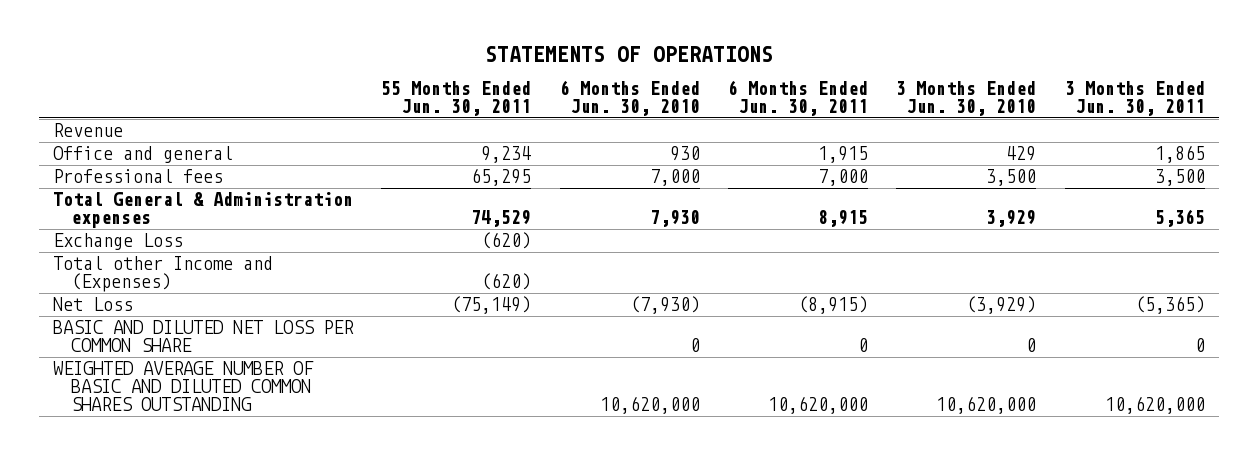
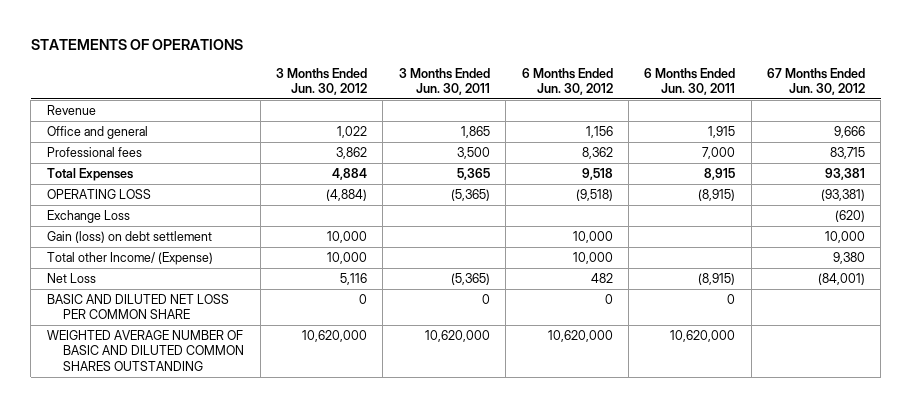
[381,81,532,117] 55 Months Ended Jun. 30, 2011 -> none
[559,80,700,117] 6 Months Ended Jun. 30, 2010 -> none
[896,81,1037,117] 3 Months Ended Jun. 30, 2010 -> none
none -> [276,67,368,96] 3 Months Ended Jun. 30, 2012
none -> [521,67,613,96] 6 Months Ended Jun. 30, 2012
none -> [767,67,866,96] 67 Months Ended Jun. 30, 2012
[52,192,353,229] Total General & Administration expenses -> [46,167,133,181] Total Expenses
none -> [46,188,151,199] OPERATING LOSS
none -> [46,230,212,243] Gain (loss) on debt settlement
[52,256,273,293] Total other Income and (Expenses) -> [46,251,213,265] Total other Income/ (Expense)

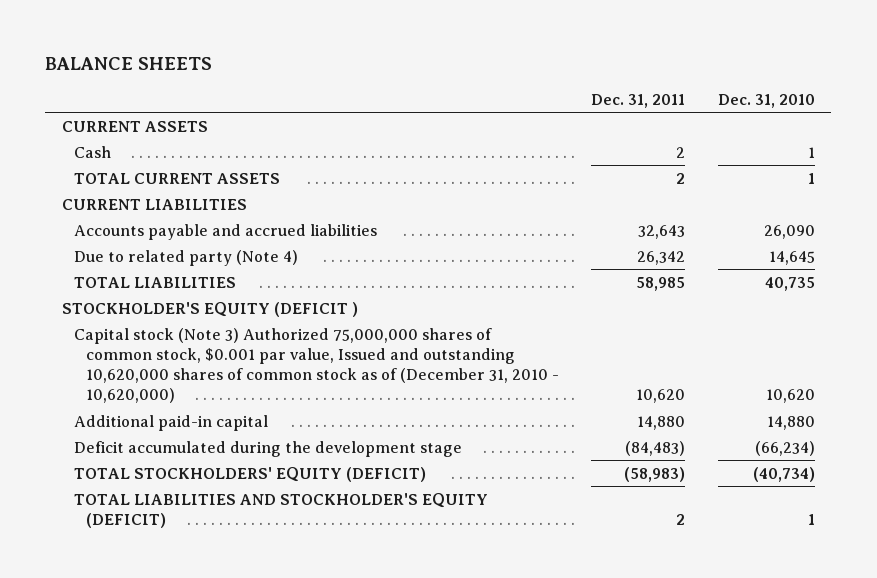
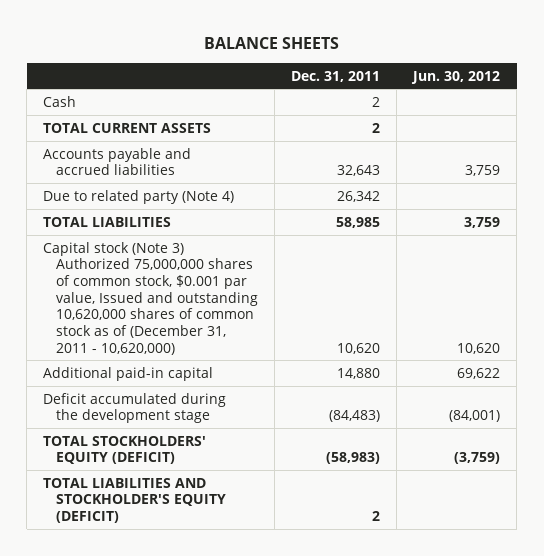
[718,93,816,108] Dec. 31, 2010 -> none
none -> [411,70,501,84] Jun. 30, 2012
[61,120,208,132] CURRENT ASSETS -> none
[61,198,247,210] CURRENT LIABILITIES -> none
[61,301,358,317] STOCKHOLDER'S EQUITY (DEFICIT ) -> none
[73,327,559,404] Capital stock (Note 3) Authorized 75,000,000 shares of common stock, $0.001 par value, Issued and outstanding 10,620,000 shares of common stock as of (December 31, 2010 - 10,620,000) -> [43,241,259,355] Capital stock (Note 3) Authorized 75,000,000 shares of common stock, $0.001 par value, Issued and outstanding 10,620,000 shares of common stock as of (December 31, 2011 - 10,620,000)

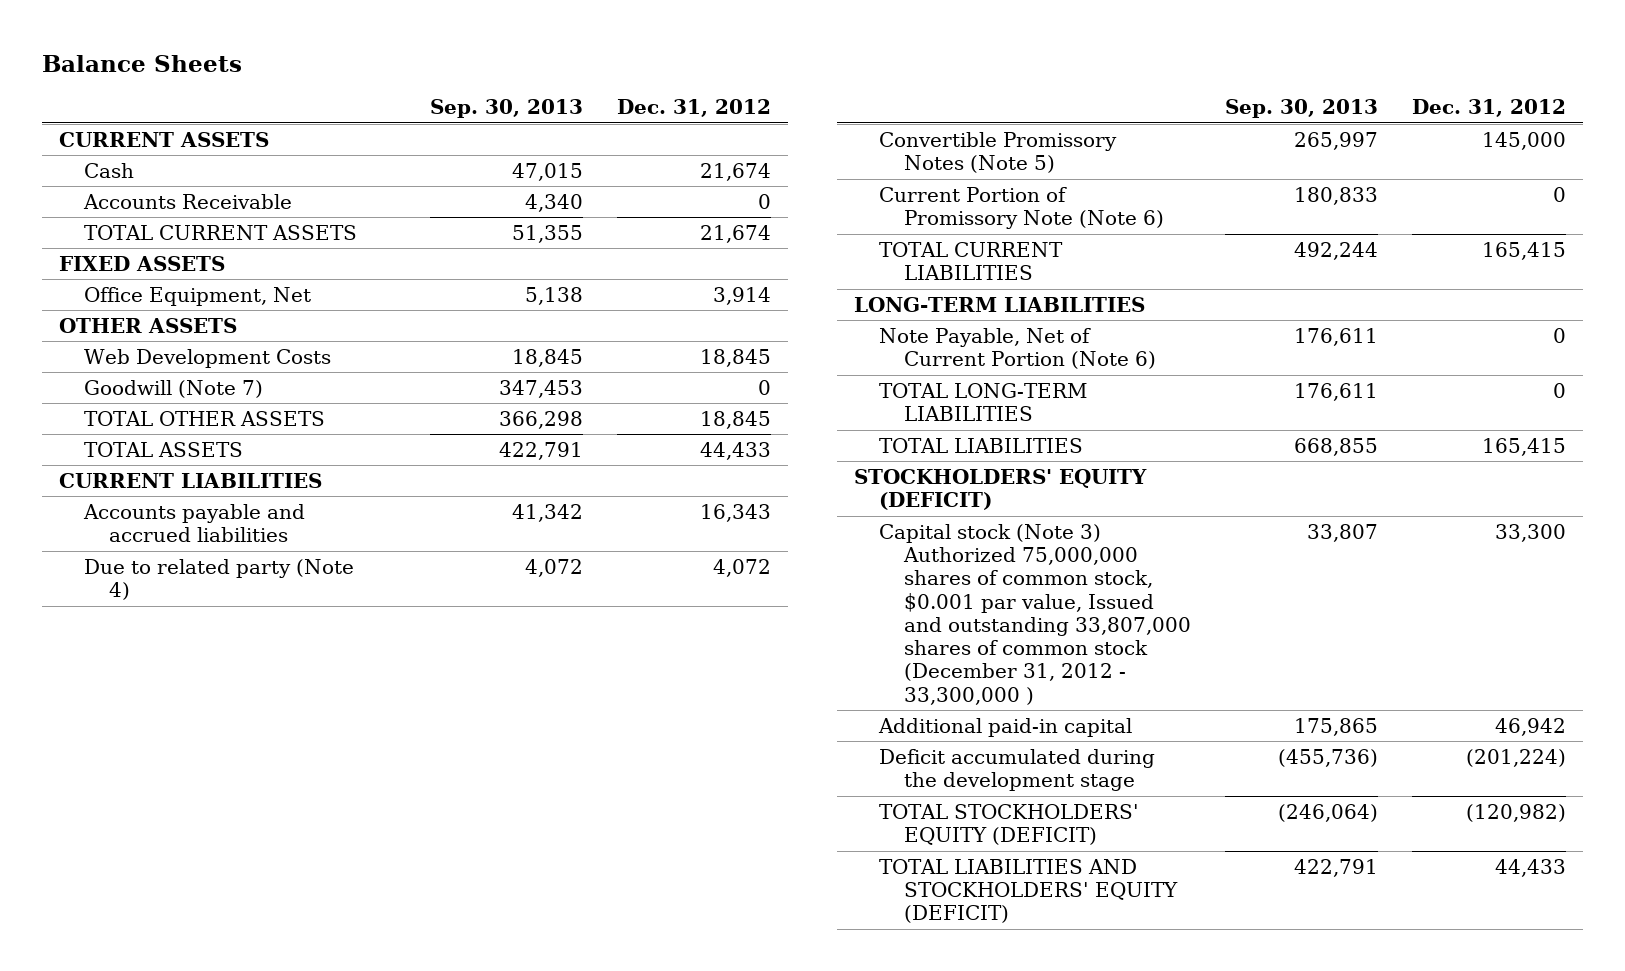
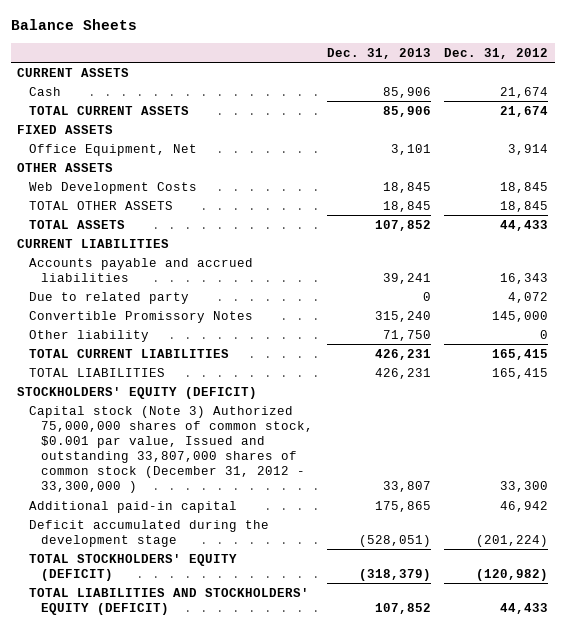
[429,99,583,119] Sep. 30, 2013 -> none
none -> [326,47,431,59] Dec. 31, 2013
[82,193,292,209] Accounts Receivable -> none
[83,379,263,398] Goodwill (Note 7) -> none
[878,186,1164,230] Current Portion of Promissory Note (Note 6) -> none
[83,558,354,601] Due to related party (Note 4) -> [29,291,190,304] Due to related party
[878,131,1117,174] Convertible Promissory Notes (Note 5) -> [29,310,254,323] Convertible Promissory Notes
none -> [29,329,150,342] Other liability
[853,296,1145,312] LONG-TERM LIABILITIES -> none
[878,327,1156,370] Note Payable, Net of Current Portion (Note 6) -> none
[878,382,1087,422] TOTAL LONG-TERM LIABILITIES -> none

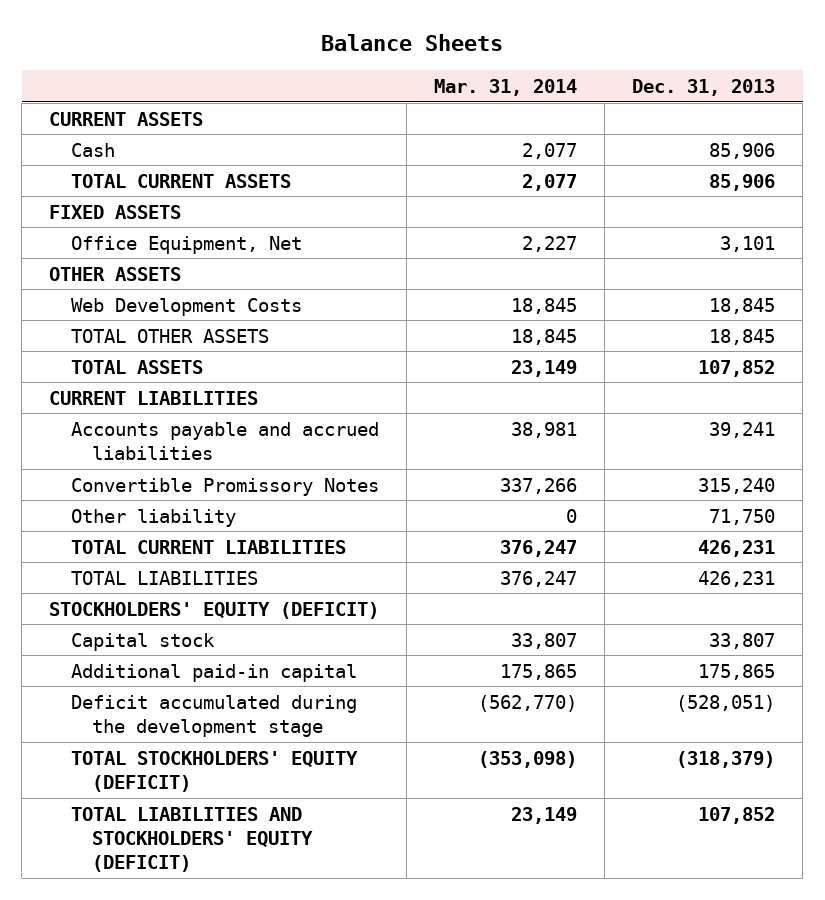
[443,47,548,59] Dec. 31, 2012 -> none
none -> [434,78,578,96] Mar. 31, 2014
[29,291,190,304] Due to related party -> none
[29,405,314,494] Capital stock (Note 3) Authorized 75,000,000 shares of common stock, $0.001 par value, Issued and outstanding 33,807,000 shares of common stock (December 31, 2012 - 33,300,000 ) -> [70,632,215,651] Capital stock

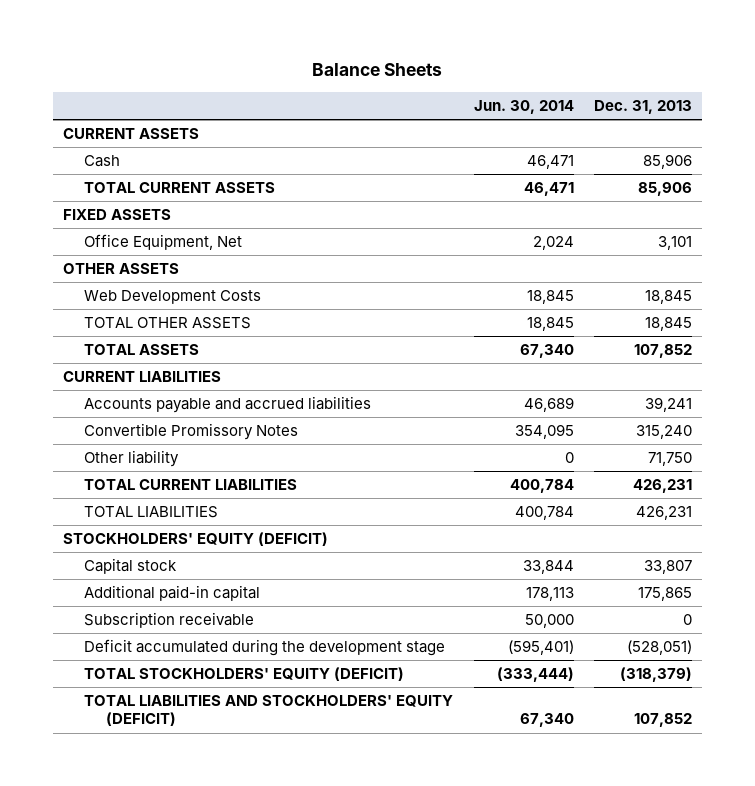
[434,78,578,96] Mar. 31, 2014 -> none
none -> [473,99,574,114] Jun. 30, 2014
none -> [84,612,255,629] Subscription receivable

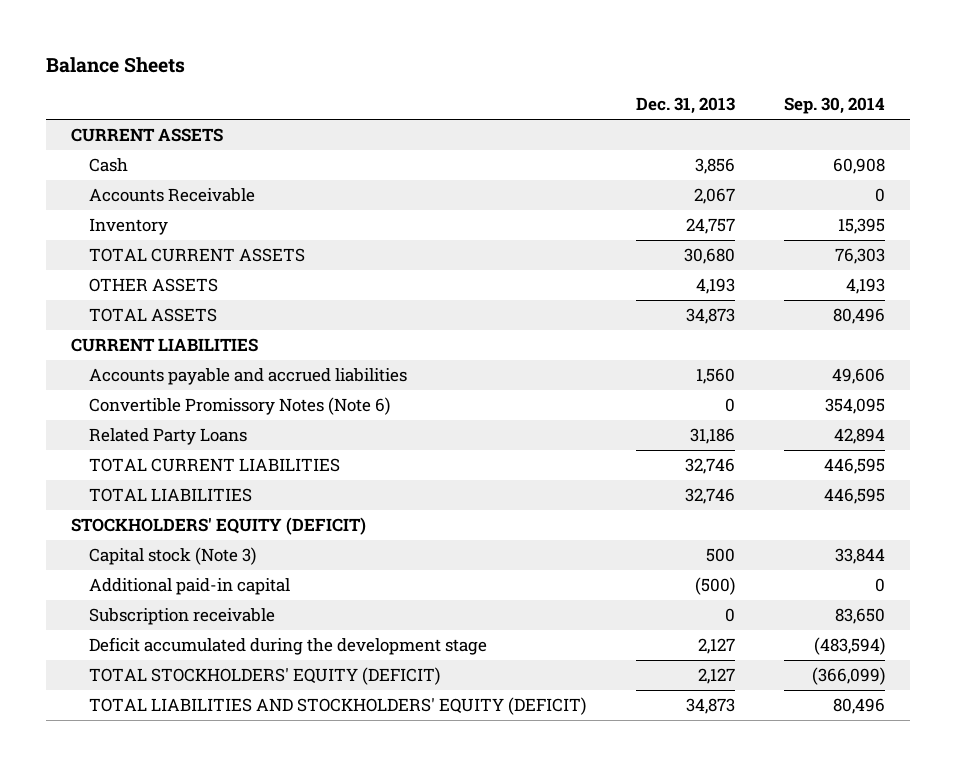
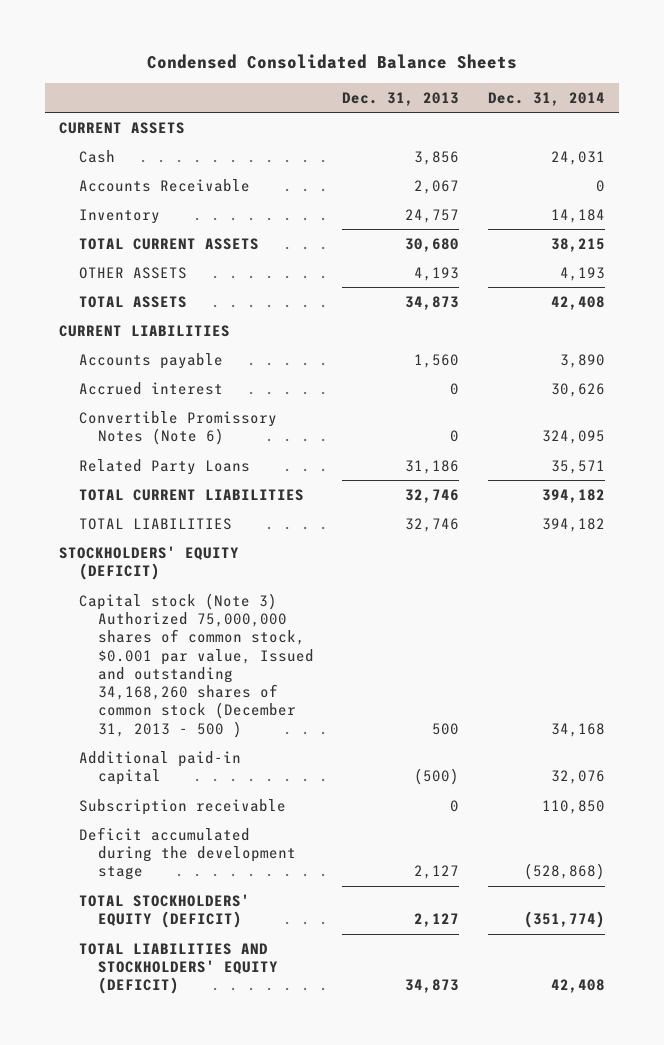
[45,57,185,74] Balance Sheets -> [147,54,518,70] Condensed Consolidated Balance Sheets
[784,97,886,115] Sep. 30, 2014 -> none
none -> [487,91,605,106] Dec. 31, 2014
[88,368,407,386] Accounts payable and accrued liabilities -> [78,352,223,369] Accounts payable
none -> [78,381,223,395] Accrued interest
[88,547,256,566] Capital stock (Note 3) -> [78,592,314,738] Capital stock (Note 3) Authorized 75,000,000 shares of common stock, $0.001 par value, Issued and outstanding 34,168,260 shares of common stock (December 31, 2013 - 500 )

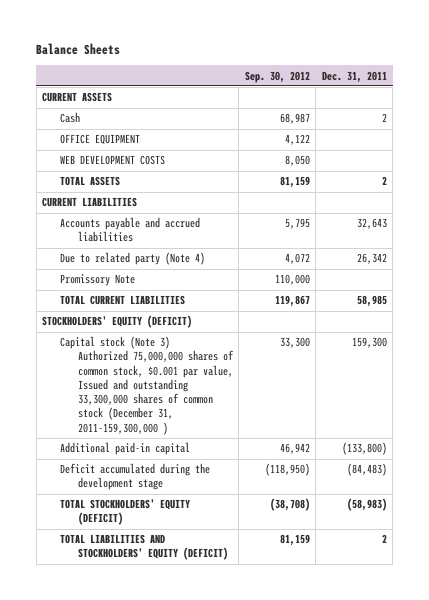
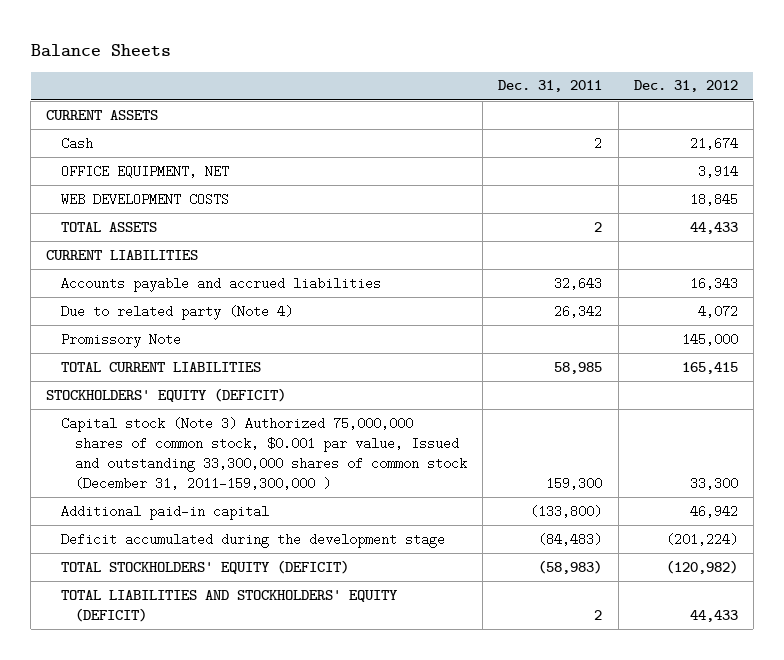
[244,70,310,83] Sep. 30, 2012 -> none
none -> [633,80,738,93] Dec. 31, 2012
[59,134,140,146] OFFICE EQUIPMENT -> [60,164,229,178] OFFICE EQUIPMENT, NET

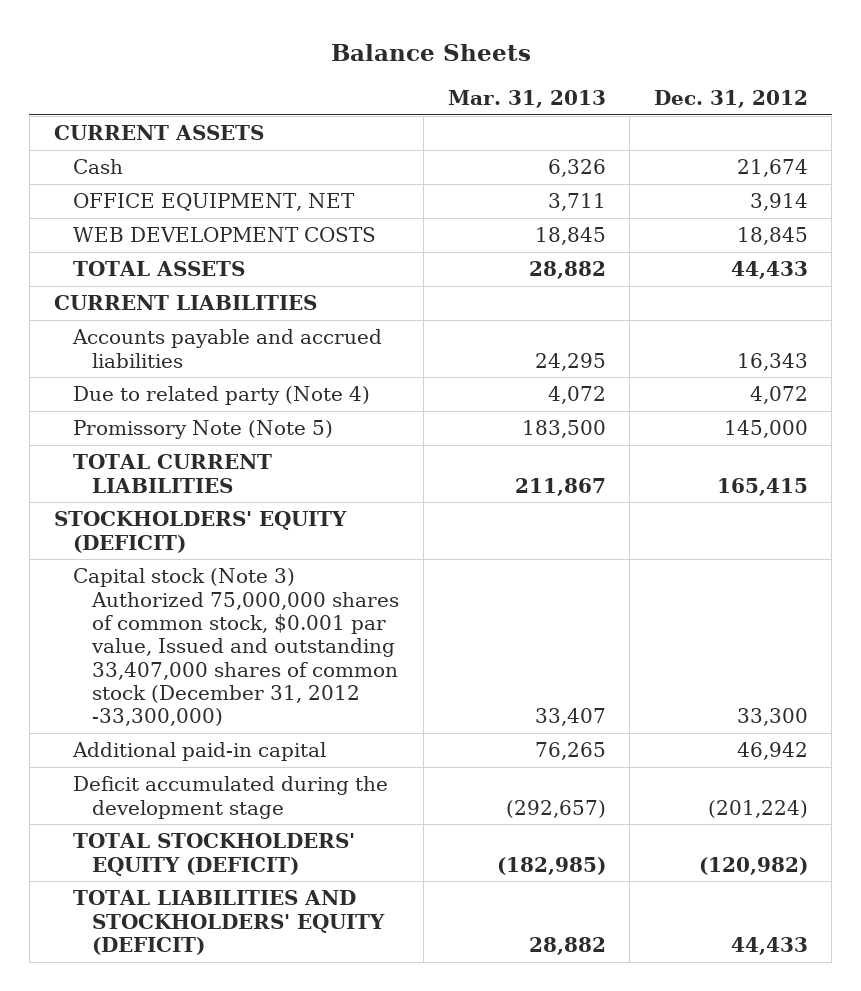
[498,80,603,93] Dec. 31, 2011 -> none
none -> [447,89,606,108] Mar. 31, 2013
[60,332,181,348] Promissory Note -> [72,420,333,440] Promissory Note (Note 5)
[60,416,468,491] Capital stock (Note 3) Authorized 75,000,000 shares of common stock, $0.001 par value, Issued and outstanding 33,300,000 shares of common stock (December 31, 2011-159,300,000 ) -> [72,568,400,727] Capital stock (Note 3) Authorized 75,000,000 shares of common stock, $0.001 par value, Issued and outstanding 33,407,000 shares of common stock (December 31, 2012 -33,300,000)

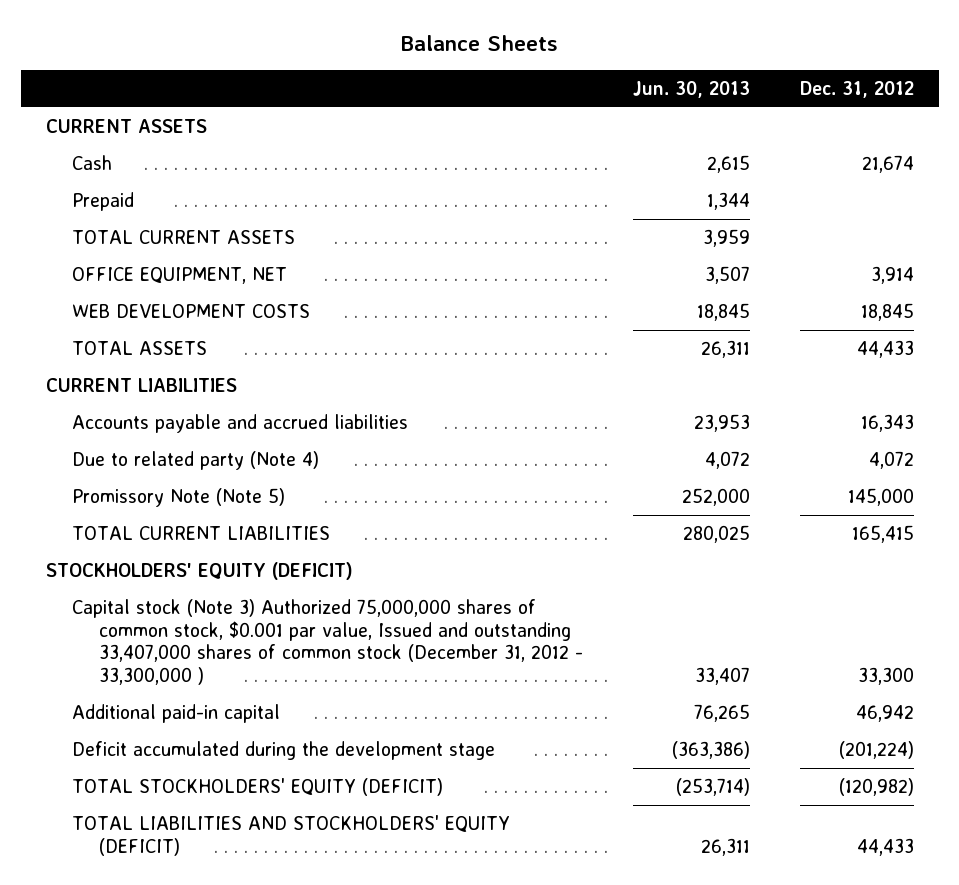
[447,89,606,108] Mar. 31, 2013 -> none
none -> [632,81,750,99] Jun. 30, 2013
none -> [72,192,135,212] Prepaid
none -> [72,230,296,245] TOTAL CURRENT ASSETS
[72,568,400,727] Capital stock (Note 3) Authorized 75,000,000 shares of common stock, $0.001 par value, Issued and outstanding 33,407,000 shares of common stock (December 31, 2012 -33,300,000) -> [72,599,584,685] Capital stock (Note 3) Authorized 75,000,000 shares of common stock, $0.001 par value, Issued and outstanding 33,407,000 shares of common stock (December 31, 2012 - 33,300,000 )

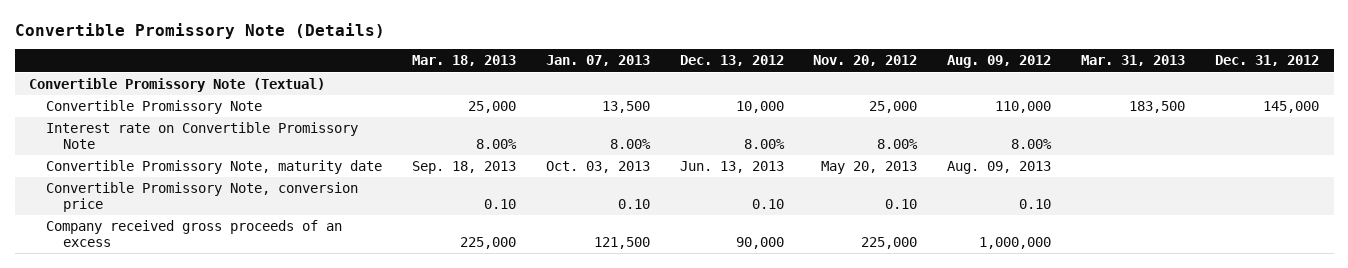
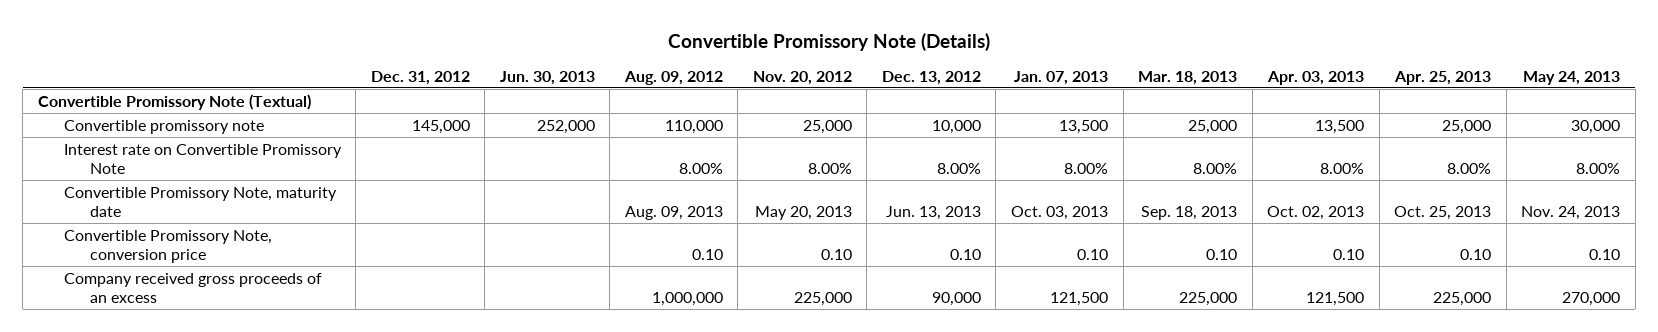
[1080,55,1185,67] Mar. 31, 2013 -> none
none -> [499,70,595,85] Jun. 30, 2013
none -> [1267,70,1365,85] Apr. 03, 2013
none -> [1394,70,1492,85] Apr. 25, 2013
none -> [1523,70,1621,85] May 24, 2013
[46,100,263,115] Convertible Promissory Note -> [63,119,264,134] Convertible promissory note

